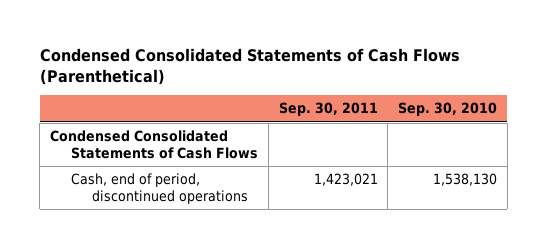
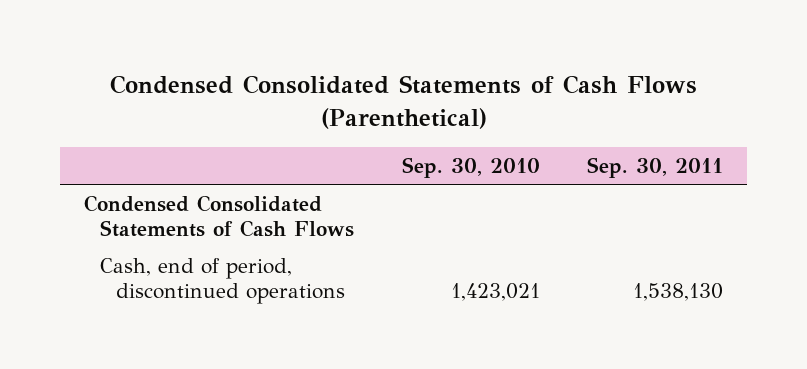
[313,173,378,187] 1,423,021 -> [633,283,724,302] 1,538,130
[433,173,498,187] 1,538,130 -> [450,283,540,302] 1,423,021

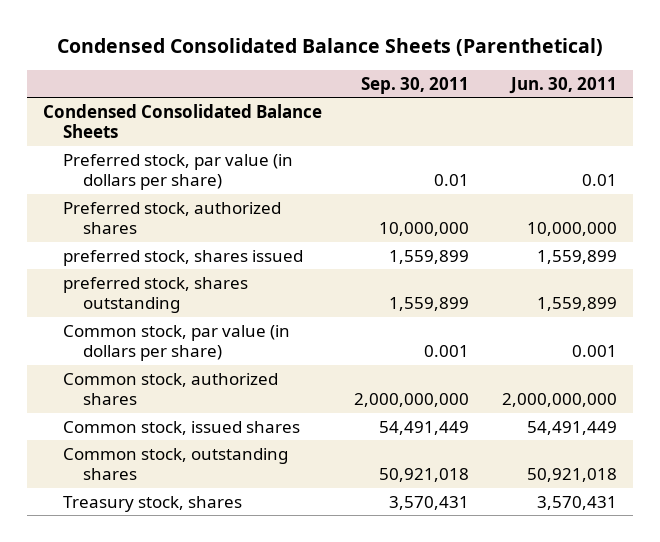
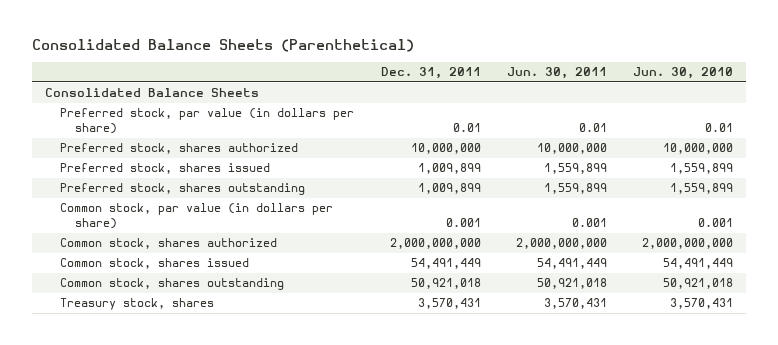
[56,37,603,56] Condensed Consolidated Balance Sheets (Parenthetical) -> [32,39,415,53] Consolidated Balance Sheets (Parenthetical)
[361,76,470,94] Sep. 30, 2011 -> none
none -> [380,67,481,80] Dec. 31, 2011
none -> [632,67,733,80] Jun. 30, 2010
[42,103,322,139] Condensed Consolidated Balance Sheets -> [45,88,260,98] Consolidated Balance Sheets
[63,201,282,235] Preferred stock, authorized shares -> [60,143,299,155] Preferred stock, shares authorized
[63,249,304,266] preferred stock, shares issued -> [60,163,271,175] Preferred stock, shares issued
[63,276,249,314] preferred stock, shares outstanding -> [60,183,306,196] Preferred stock, shares outstanding
[63,372,279,406] Common stock, authorized shares -> [60,238,278,250] Common stock, shares authorized
[63,420,301,435] Common stock, issued shares -> [60,258,250,270] Common stock, shares issued
[63,447,289,481] Common stock, outstanding shares -> [60,278,285,291] Common stock, shares outstanding

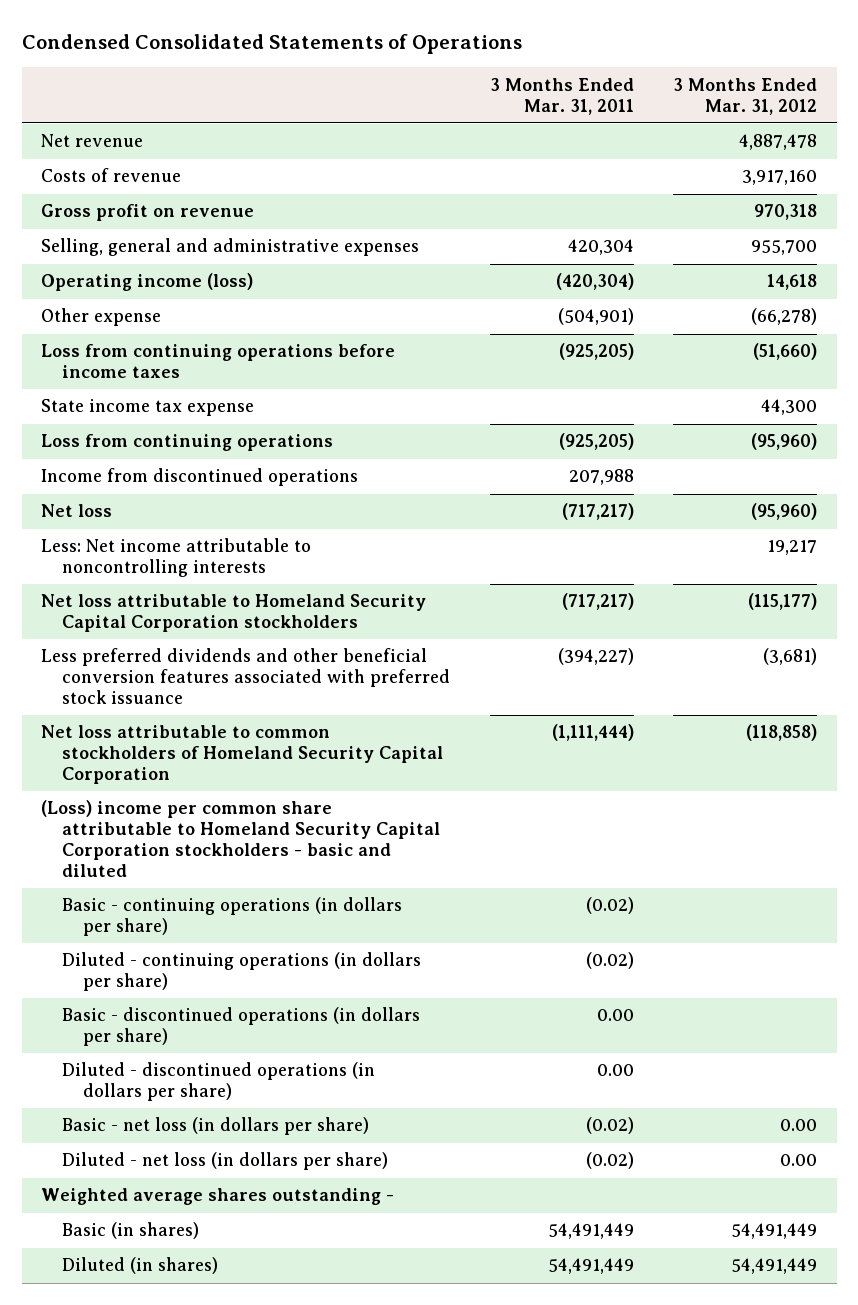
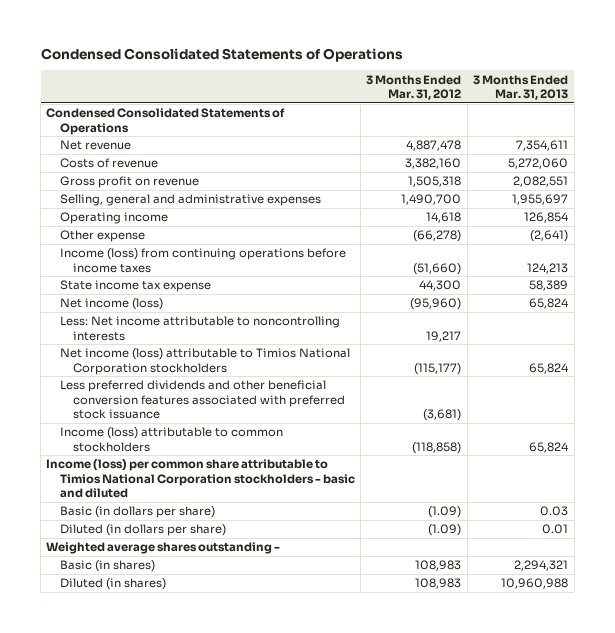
[489,77,634,115] 3 Months Ended Mar. 31, 2011 -> none
none -> [473,74,569,101] 3 Months Ended Mar. 31, 2013
none -> [46,108,286,135] Condensed Consolidated Statements of Operations
[741,170,817,186] 3,917,160 -> [405,158,462,170] 3,382,160
[753,204,817,221] 970,318 -> [408,176,462,188] 1,505,318
[750,240,817,256] 955,700 -> [401,194,462,206] 1,490,700
[41,273,254,292] Operating income (loss) -> [59,212,168,225] Operating income
[41,344,396,379] Loss from continuing operations before income taxes -> [59,248,346,273] Income (loss) from continuing operations before income taxes
[41,434,334,452] Loss from continuing operations -> none
[41,468,359,487] Income from discontinued operations -> none
[41,504,113,518] Net loss -> [59,298,163,311] Net income (loss)
[41,594,427,633] Net loss attributable to Homeland Security Capital Corporation stockholders -> [59,348,350,375] Net income (loss) attributable to Timios National Corporation stockholders
[62,897,403,937] Basic - continuing operations (in dollars per share) -> none
[62,952,422,992] Diluted - continuing operations (in dollars per share) -> none
[62,1007,421,1047] Basic - discontinued operations (in dollars per share) -> none
[62,1062,376,1102] Diluted - discontinued operations (in dollars per share) -> none
[41,725,444,784] Net loss attributable to common stockholders of Homeland Security Capital Corporation -> [59,427,283,452] Income (loss) attributable to common stockholders
[41,800,441,877] (Loss) income per common share attributable to Homeland Security Capital Corporation stockholders - basic and diluted -> [46,459,355,499] Income (loss) per common share attributable to Timios National Corporation stockholders - basic and diluted
[62,1117,370,1136] Basic - net loss (in dollars per share) -> [59,506,215,519] Basic (in dollars per share)
[779,1119,817,1132] 0.00 -> [428,506,462,519] (1.09)
[62,1152,389,1171] Diluted - net loss (in dollars per share) -> [59,524,226,537] Diluted (in dollars per share)
[779,1154,817,1167] 0.00 -> [428,524,462,537] (1.09)
[730,1223,817,1240] 54,491,449 -> [415,560,462,572] 108,983
[730,1258,817,1275] 54,491,449 -> [415,578,462,590] 108,983

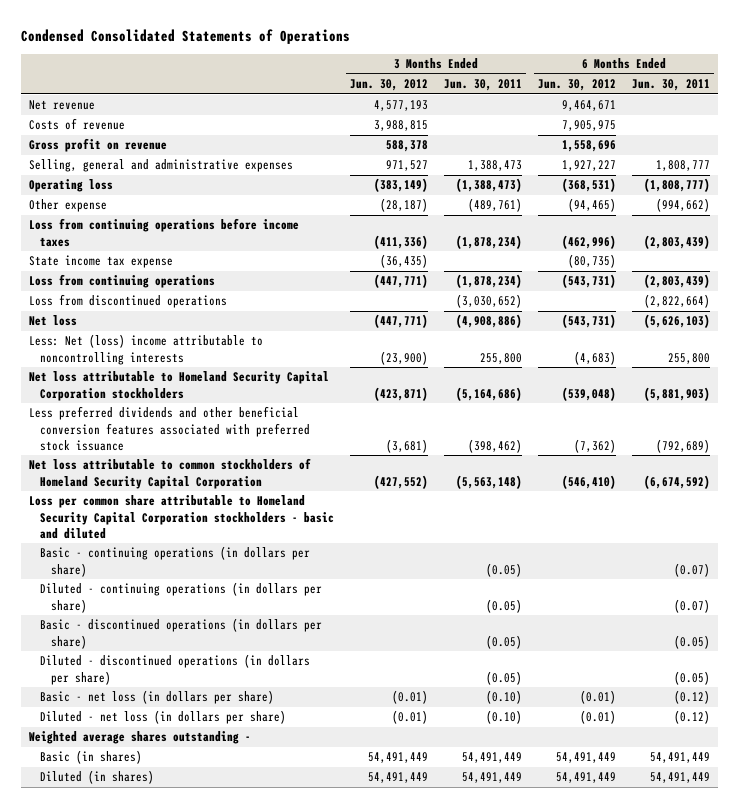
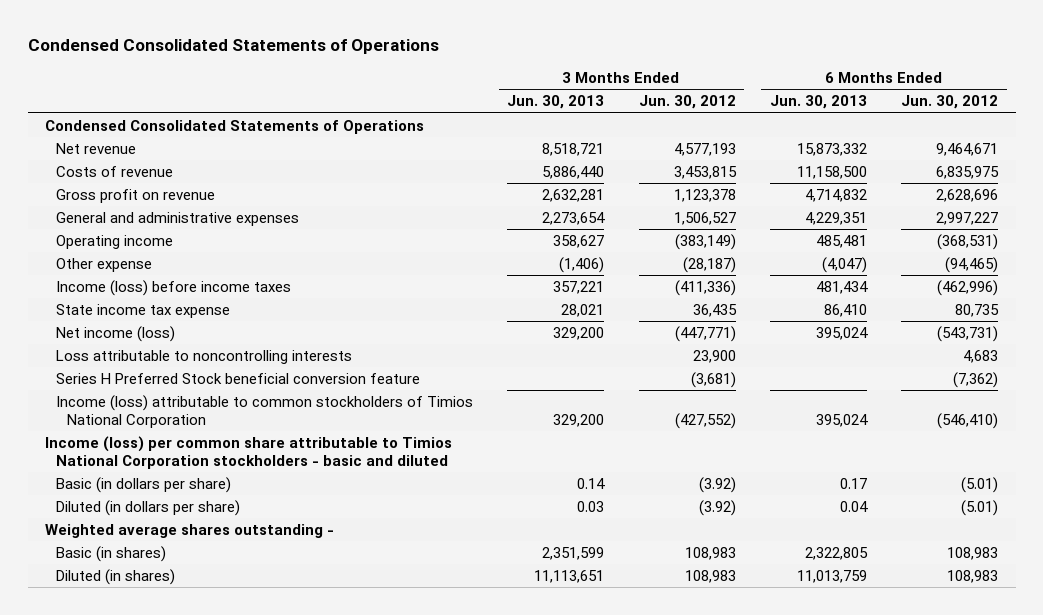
[444,79,523,92] Jun. 30, 2011 -> none
[632,79,711,92] Jun. 30, 2011 -> none
none -> [507,95,605,110] Jun. 30, 2013
none -> [770,95,868,110] Jun. 30, 2013
none -> [44,120,424,135] Condensed Consolidated Statements of Operations
[374,120,429,132] 3,988,815 -> [673,166,737,180] 3,453,815
[562,120,617,132] 7,905,975 -> [936,166,1000,180] 6,835,975
[386,140,429,153] 588,378 -> [673,189,736,203] 1,123,378
[562,140,617,153] 1,558,696 -> [936,189,999,203] 2,628,696
[29,159,294,173] Selling, general and administrative expenses -> [55,212,299,227] General and administrative expenses
[386,160,429,172] 971,527 -> [673,212,736,226] 1,506,527
[562,160,617,172] 1,927,227 -> [936,212,999,226] 2,997,227
[29,179,114,193] Operating loss -> [55,235,173,250] Operating income
[29,274,216,289] Loss from continuing operations -> none
[29,294,228,309] Loss from discontinued operations -> none
[29,371,330,401] Net loss attributable to Homeland Security Capital Corporation stockholders -> none
[40,546,311,577] Basic - continuing operations (in dollars per share) -> none
[40,582,323,613] Diluted - continuing operations (in dollars per share) -> none
[40,618,323,649] Basic - discontinued operations (in dollars per share) -> none
[40,654,311,685] Diluted - discontinued operations (in dollars per share) -> none
[29,218,300,247] Loss from continuing operations before income taxes -> [55,280,291,297] Income (loss) before income taxes
[380,254,429,269] (36,435) -> [692,304,737,318] 36,435
[568,254,617,269] (80,735) -> [955,304,1000,318] 80,735
[29,315,78,327] Net loss -> [55,326,175,343] Net income (loss)
[29,334,264,365] Less: Net (loss) income attributable to noncontrolling interests -> [55,350,352,365] Loss attributable to noncontrolling interests
[380,350,429,365] (23,900) -> [692,350,736,364] 23,900
[574,350,617,365] (4,683) -> [963,350,999,364] 4,683
[29,406,311,451] Less preferred dividends and other beneficial conversion features associated with preferred stock issuance -> [55,373,420,385] Series H Preferred Stock beneficial conversion feature
[29,458,312,489] Net loss attributable to common stockholders of Homeland Security Capital Corporation -> [55,395,473,428] Income (loss) attributable to common stockholders of Timios National Corporation
[29,495,335,539] Loss per common share attributable to Homeland Security Capital Corporation stockholders - basic and diluted -> [44,436,452,469] Income (loss) per common share attributable to Timios National Corporation stockholders - basic and diluted
[40,690,275,705] Basic - net loss (in dollars per share) -> [55,477,231,494] Basic (in dollars per share)
[392,690,429,705] (0.01) -> [698,477,736,494] (3.92)
[580,690,617,705] (0.01) -> [961,477,999,494] (5.01)
[40,710,287,725] Diluted - net loss (in dollars per share) -> [55,500,240,517] Diluted (in dollars per share)
[392,710,429,725] (0.01) -> [698,500,736,517] (3.92)
[580,710,617,725] (0.01) -> [961,500,999,517] (5.01)
[368,752,429,764] 54,491,449 -> [684,547,736,561] 108,983
[556,752,617,764] 54,491,449 -> [947,547,999,561] 108,983
[368,772,429,784] 54,491,449 -> [684,570,736,584] 108,983
[556,772,617,784] 54,491,449 -> [947,570,999,584] 108,983

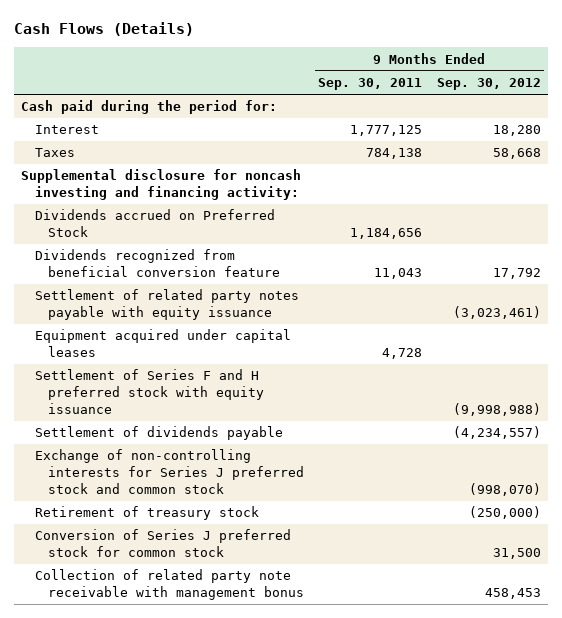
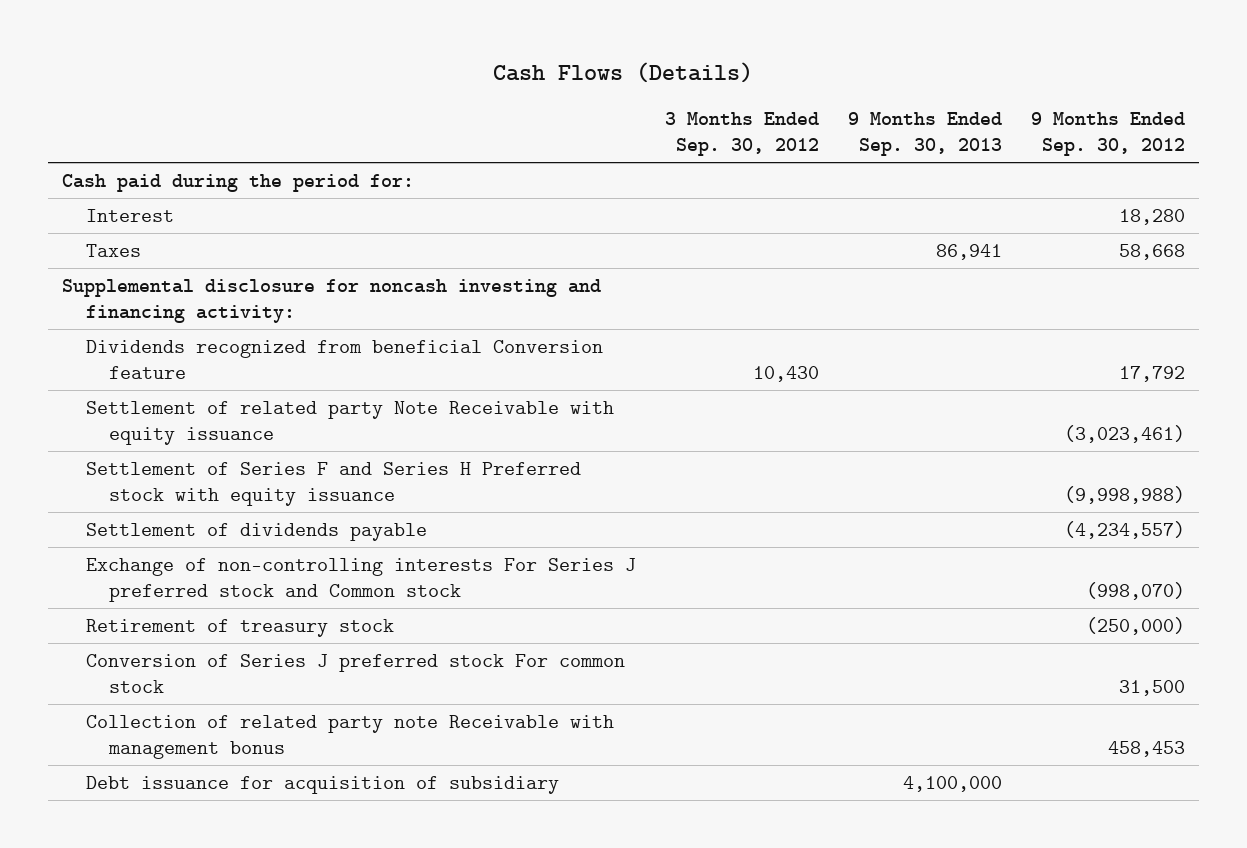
[318,78,423,91] Sep. 30, 2011 -> none
none -> [664,112,819,157] 3 Months Ended Sep. 30, 2012
none -> [847,112,1002,157] 9 Months Ended Sep. 30, 2013
[34,209,275,238] Dividends accrued on Preferred Stock -> none
[34,329,291,358] Equipment acquired under capital leases -> none
[34,249,280,278] Dividends recognized from beneficial conversion feature -> [85,339,603,379] Dividends recognized from beneficial Conversion feature
[34,289,299,321] Settlement of related party notes payable with equity issuance -> [85,400,614,445] Settlement of related party Note Receivable with equity issuance
[34,369,264,414] Settlement of Series F and H preferred stock with equity issuance -> [85,461,581,506] Settlement of Series F and Series H Preferred stock with equity issuance
[34,449,304,494] Exchange of non-controlling interests for Series J preferred stock and common stock -> [85,557,636,602] Exchange of non-controlling interests For Series J preferred stock and Common stock
[34,529,291,558] Conversion of Series J preferred stock for common stock -> [85,653,625,693] Conversion of Series J preferred stock For common stock
[34,569,304,601] Collection of related party note receivable with management bonus -> [85,714,614,759] Collection of related party note Receivable with management bonus
none -> [85,775,559,794] Debt issuance for acquisition of subsidiary

